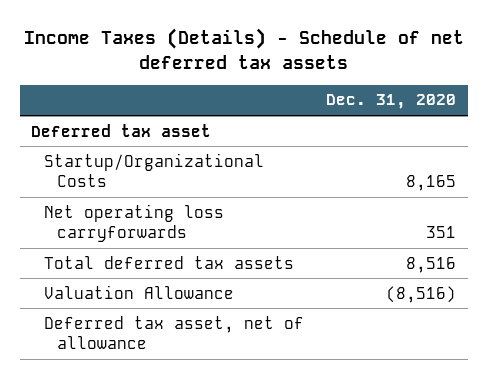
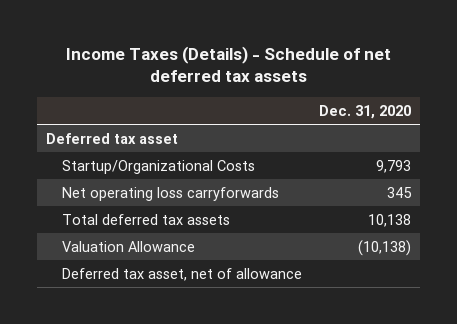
[406,175,457,192] 8,165 -> [376,159,412,173] 9,793
[426,226,457,239] 351 -> [387,186,413,198] 345
[406,256,457,273] 8,516 -> [368,213,412,227] 10,138
[386,285,457,303] (8,516) -> [358,239,412,256] (10,138)

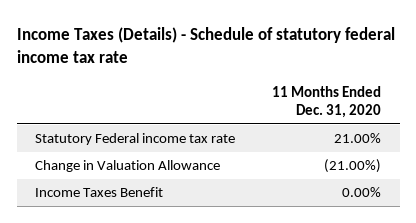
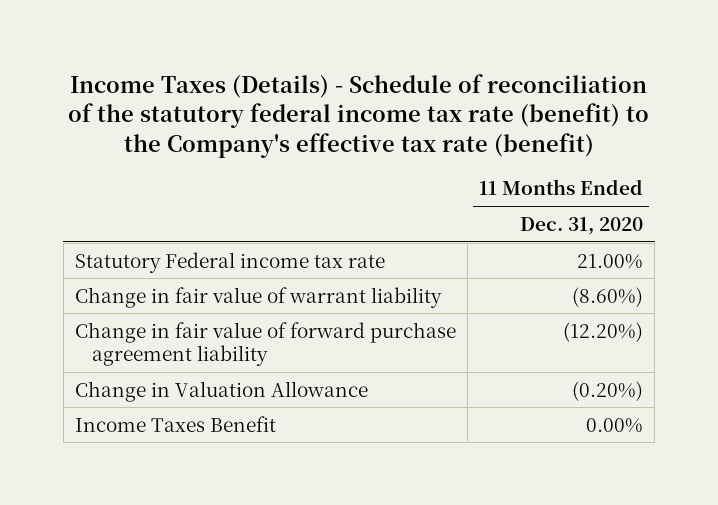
[16,27,395,64] Income Taxes (Details) - Schedule of statutory federal income tax rate -> [68,73,650,158] Income Taxes (Details) - Schedule of reconciliation of the statutory federal income tax rate (benefit) to the Company's effective tax rate (benefit)
none -> [74,286,442,308] Change in fair value of warrant liability
none -> [74,321,456,366] Change in fair value of forward purchase agreement liability
[324,159,382,174] (21.00%) -> [572,380,644,401] (0.20%)

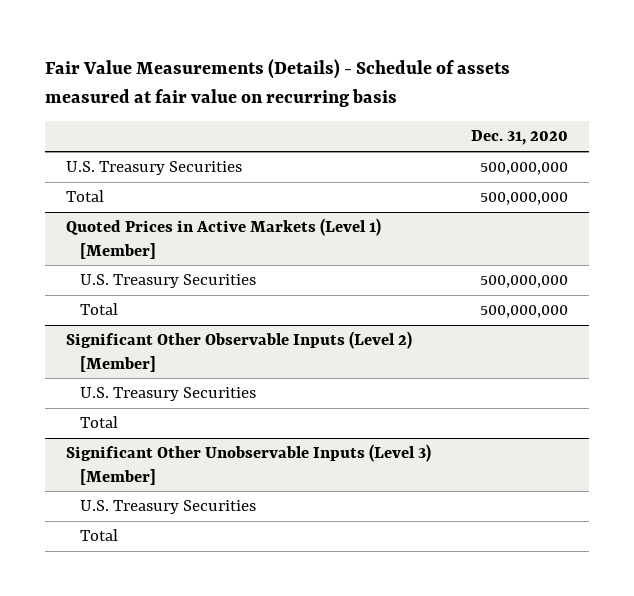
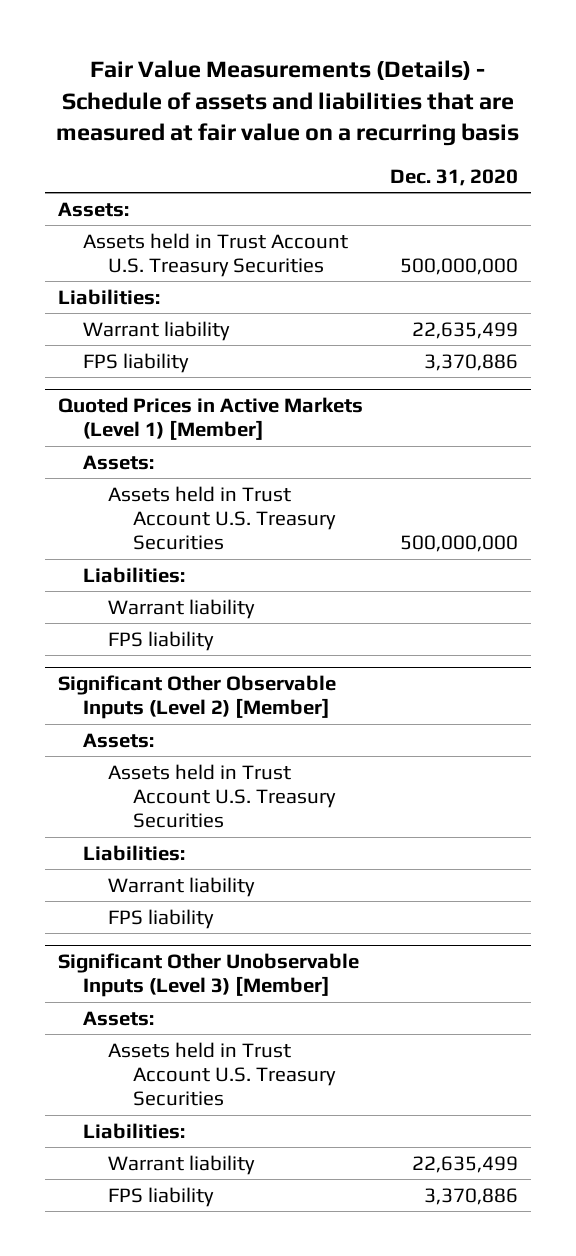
[45,58,511,107] Fair Value Measurements (Details) - Schedule of assets measured at fair value on recurring basis -> [56,60,520,147] Fair Value Measurements (Details) - Schedule of assets and liabilities that are measured at fair value on a recurring basis
[65,190,104,203] Total -> none
none -> [58,201,130,217] Assets:
[65,161,242,176] U.S. Treasury Securities -> [83,232,349,277] Assets held in Trust Account U.S. Treasury Securities
none -> [58,288,161,305] Liabilities:
none -> [83,320,231,341] Warrant liability
none -> [83,352,190,373] FPS liability
[79,303,118,316] Total -> none
none -> [83,454,155,470] Assets:
[79,274,256,289] U.S. Treasury Securities -> [107,485,336,551] Assets held in Trust Account U.S. Treasury Securities
none -> [83,566,186,583] Liabilities:
none -> [107,598,255,619] Warrant liability
none -> [107,630,214,651] FPS liability
[79,416,118,429] Total -> none
none -> [83,732,155,748] Assets:
[79,387,256,402] U.S. Treasury Securities -> [107,763,336,829] Assets held in Trust Account U.S. Treasury Securities
none -> [83,844,186,861] Liabilities:
none -> [107,876,255,897] Warrant liability
none -> [107,908,214,929] FPS liability
[79,529,118,542] Total -> none
none -> [83,1010,155,1026] Assets:
[79,500,256,515] U.S. Treasury Securities -> [107,1041,336,1107] Assets held in Trust Account U.S. Treasury Securities
none -> [83,1122,186,1139] Liabilities:
none -> [107,1154,255,1175] Warrant liability
none -> [107,1186,214,1207] FPS liability

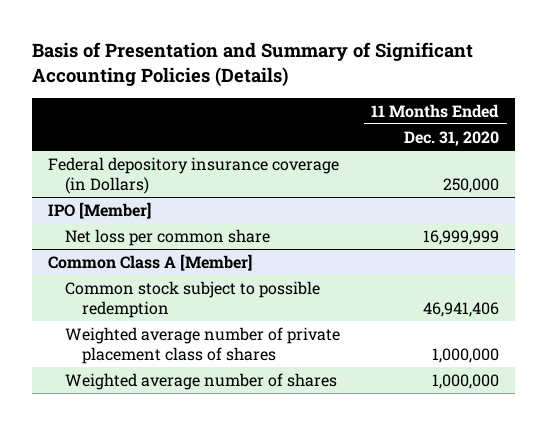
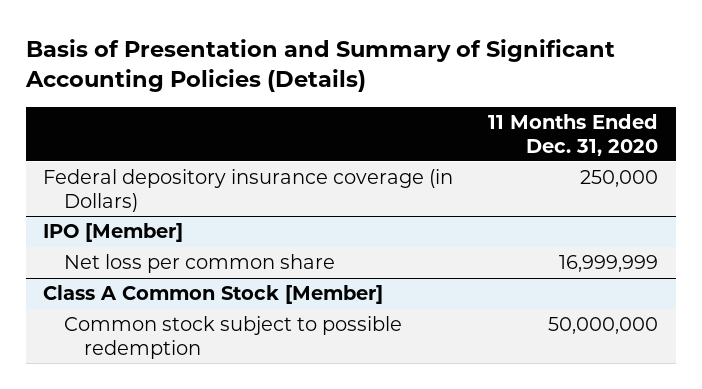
[64,326,340,364] Weighted average number of private placement class of shares -> none
[64,372,337,390] Weighted average number of shares -> none
[47,253,252,271] Common Class A [Member] -> [43,285,384,305] Class A Common Stock [Member]
[422,301,499,317] 46,941,406 -> [548,317,659,335] 50,000,000

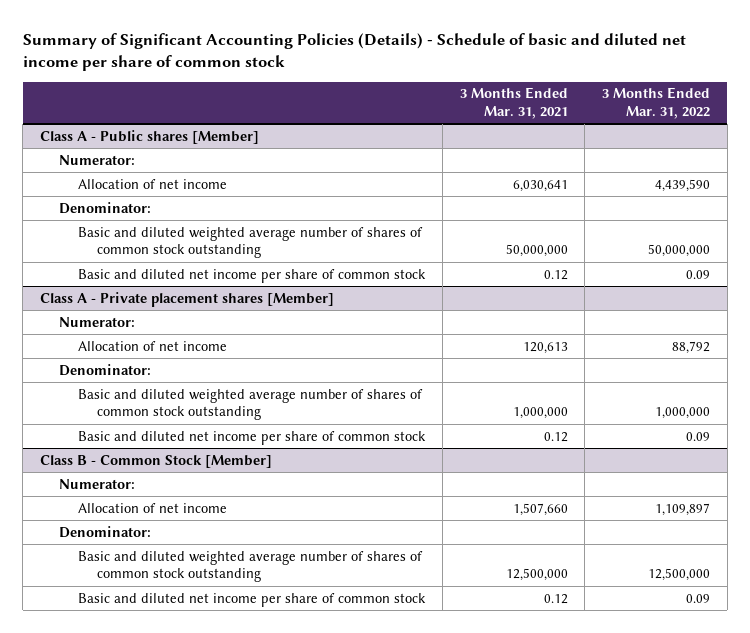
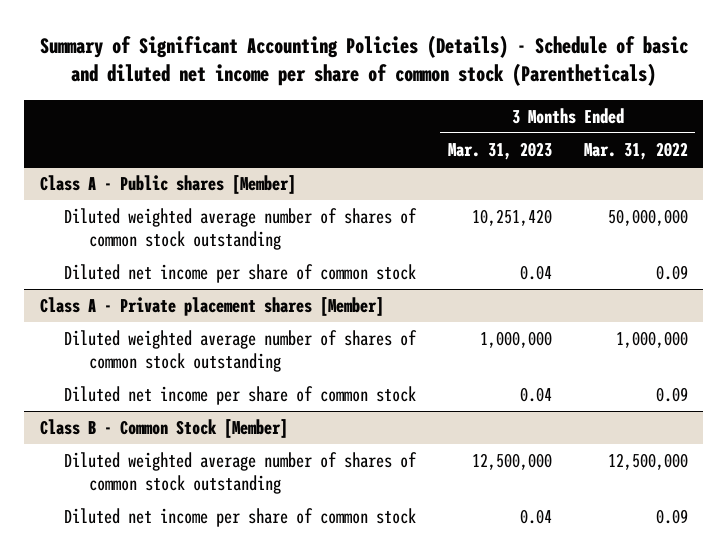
[22,32,686,72] Summary of Significant Accounting Policies (Details) - Schedule of basic and diluted net income per share of common stock -> [39,34,688,87] Summary of Significant Accounting Policies (Details) - Schedule of basic and diluted net income per share of common stock (Parentheticals)
[459,87,568,119] 3 Months Ended Mar. 31, 2021 -> none
none -> [448,141,553,160] Mar. 31, 2023
[59,154,136,165] Numerator: -> none
[78,178,228,189] Allocation of net income -> none
[59,201,152,214] Denominator: -> none
[78,226,424,259] Basic and diluted weighted average number of shares of common stock outstanding -> [64,207,418,250] Diluted weighted average number of shares of common stock outstanding
[78,268,427,283] Basic and diluted net income per share of common stock -> [64,263,417,283] Diluted net income per share of common stock
[59,316,136,327] Numerator: -> none
[78,340,228,351] Allocation of net income -> none
[59,363,152,376] Denominator: -> none
[78,388,424,421] Basic and diluted weighted average number of shares of common stock outstanding -> [64,329,418,372] Diluted weighted average number of shares of common stock outstanding
[78,430,427,445] Basic and diluted net income per share of common stock -> [64,385,417,405] Diluted net income per share of common stock
[59,478,136,489] Numerator: -> none
[78,502,228,513] Allocation of net income -> none
[59,525,152,538] Denominator: -> none
[78,550,424,583] Basic and diluted weighted average number of shares of common stock outstanding -> [64,451,418,494] Diluted weighted average number of shares of common stock outstanding
[78,592,427,607] Basic and diluted net income per share of common stock -> [64,507,417,527] Diluted net income per share of common stock

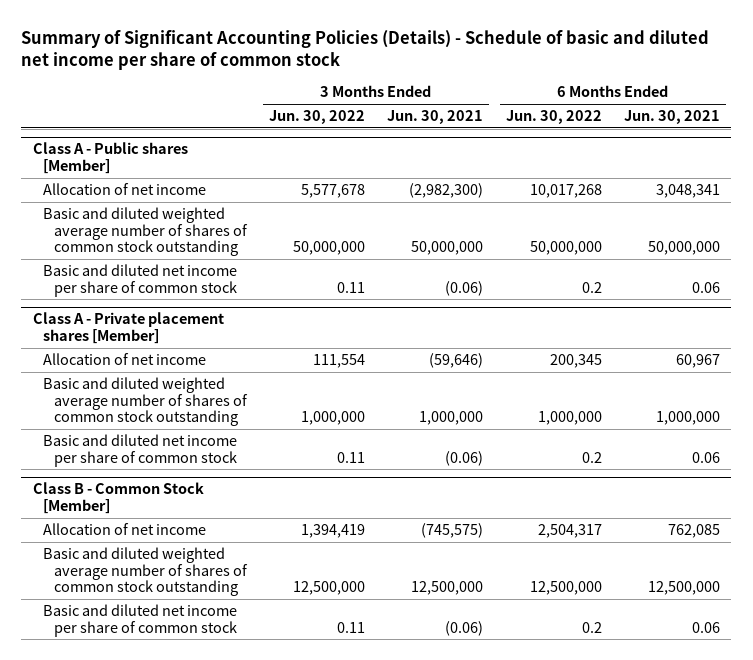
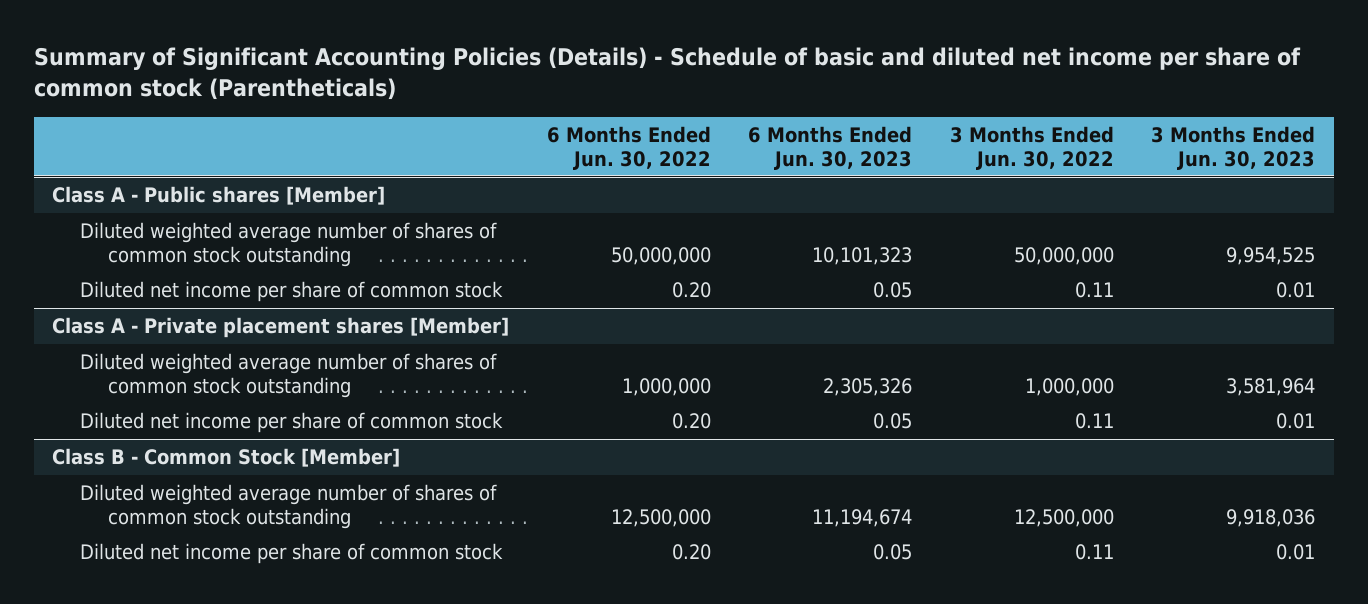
[21,29,710,70] Summary of Significant Accounting Policies (Details) - Schedule of basic and diluted net income per share of common stock -> [33,47,1301,101] Summary of Significant Accounting Policies (Details) - Schedule of basic and diluted net income per share of common stock (Parentheticals)
[387,110,484,125] Jun. 30, 2021 -> none
[624,110,721,125] Jun. 30, 2021 -> none
none -> [748,125,913,170] 6 Months Ended Jun. 30, 2023
none -> [1151,125,1316,170] 3 Months Ended Jun. 30, 2023
[43,183,207,196] Allocation of net income -> none
[43,207,248,257] Basic and diluted weighted average number of shares of common stock outstanding -> [80,222,498,267] Diluted weighted average number of shares of common stock outstanding
[43,264,238,297] Basic and diluted net income per share of common stock -> [80,281,504,303] Diluted net income per share of common stock
[581,281,602,293] 0.2 -> [671,282,711,299] 0.20
[43,353,207,366] Allocation of net income -> none
[43,377,248,427] Basic and diluted weighted average number of shares of common stock outstanding -> [80,353,498,398] Diluted weighted average number of shares of common stock outstanding
[43,434,238,467] Basic and diluted net income per share of common stock -> [80,412,504,434] Diluted net income per share of common stock
[581,451,602,463] 0.2 -> [671,413,711,430] 0.20
[43,523,207,536] Allocation of net income -> none
[43,547,248,597] Basic and diluted weighted average number of shares of common stock outstanding -> [80,484,498,529] Diluted weighted average number of shares of common stock outstanding
[43,604,238,637] Basic and diluted net income per share of common stock -> [80,543,504,565] Diluted net income per share of common stock
[581,621,602,633] 0.2 -> [671,544,711,561] 0.20

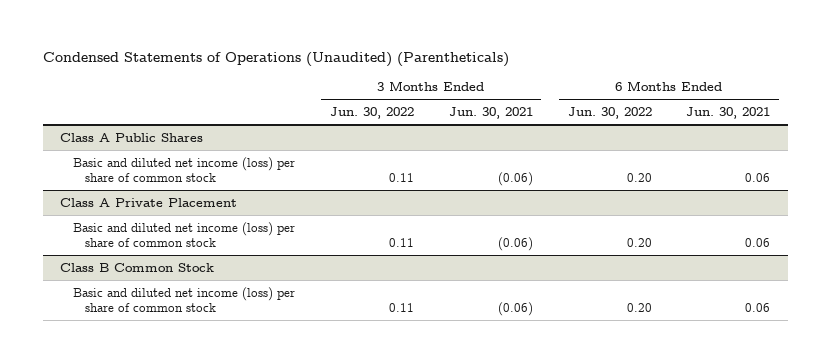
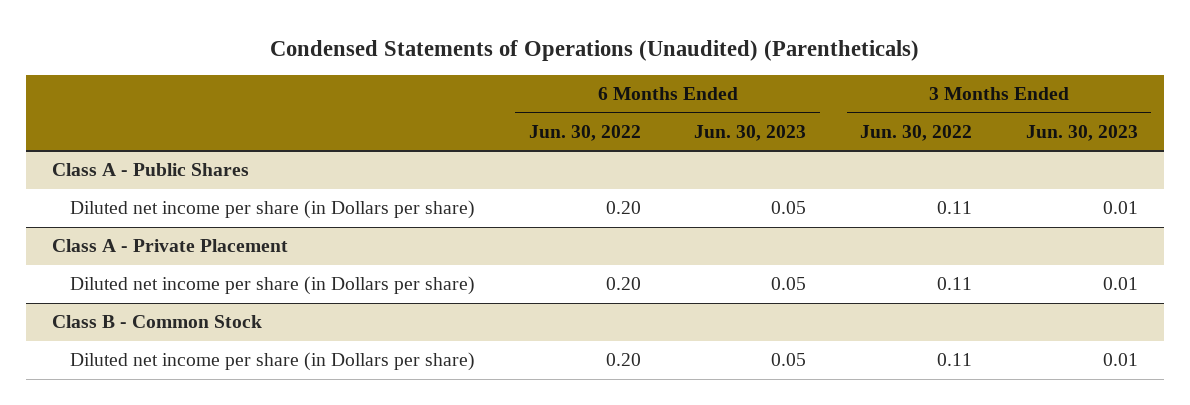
[448,107,533,120] Jun. 30, 2021 -> none
[686,107,771,120] Jun. 30, 2021 -> none
none -> [694,124,807,141] Jun. 30, 2023
none -> [1025,124,1138,141] Jun. 30, 2023
[60,132,204,142] Class A Public Shares -> [52,163,250,177] Class A - Public Shares
[72,156,295,183] Basic and diluted net income (loss) per share of common stock -> [70,200,476,220] Diluted net income per share (in Dollars per share)
[60,197,238,207] Class A Private Placement -> [52,239,289,253] Class A - Private Placement
[72,221,295,248] Basic and diluted net income (loss) per share of common stock -> [70,276,476,296] Diluted net income per share (in Dollars per share)
[60,262,215,272] Class B Common Stock -> [52,315,263,329] Class B - Common Stock
[72,286,295,313] Basic and diluted net income (loss) per share of common stock -> [70,352,476,372] Diluted net income per share (in Dollars per share)

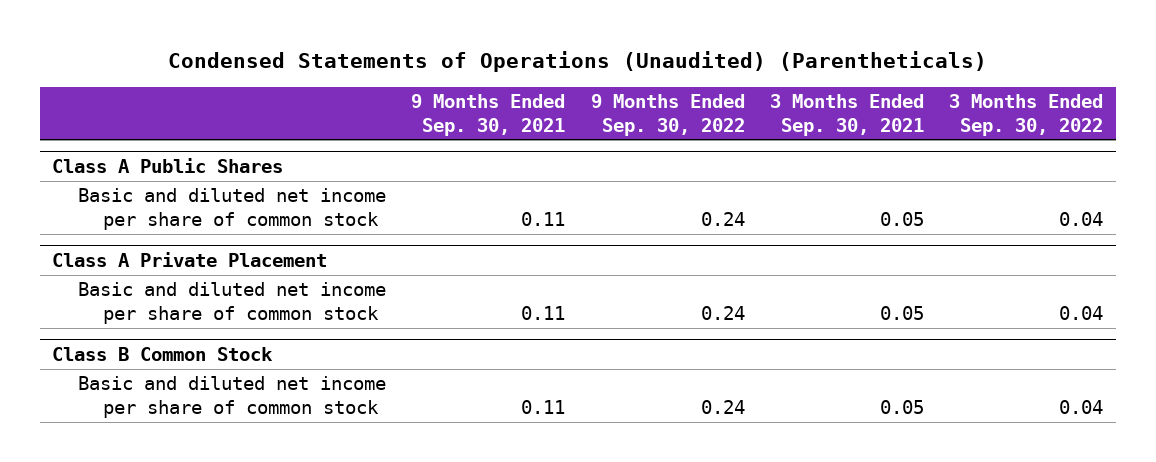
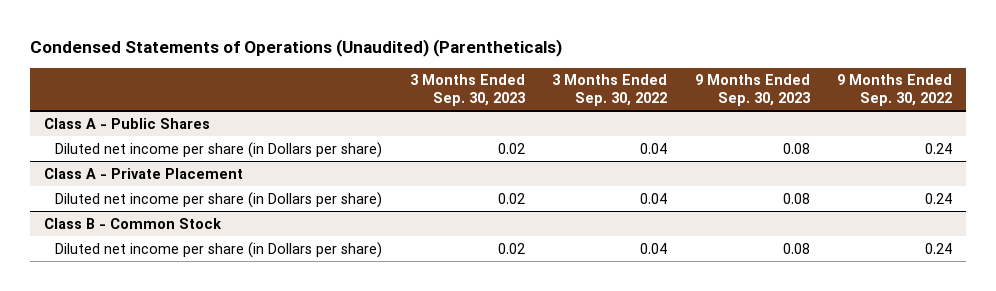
[411,93,566,136] 9 Months Ended Sep. 30, 2021 -> none
[769,93,924,136] 3 Months Ended Sep. 30, 2021 -> none
none -> [409,74,525,107] 3 Months Ended Sep. 30, 2023
none -> [694,74,810,107] 9 Months Ended Sep. 30, 2023
[52,158,284,174] Class A Public Shares -> [43,117,210,129] Class A - Public Shares
[77,188,386,230] Basic and diluted net income per share of common stock -> [55,141,383,158] Diluted net income per share (in Dollars per share)
[52,252,328,268] Class A Private Placement -> [43,167,243,179] Class A - Private Placement
[77,282,386,324] Basic and diluted net income per share of common stock -> [55,191,383,208] Diluted net income per share (in Dollars per share)
[52,347,274,362] Class B Common Stock -> [43,217,222,229] Class B - Common Stock
[77,376,386,418] Basic and diluted net income per share of common stock -> [55,241,383,258] Diluted net income per share (in Dollars per share)

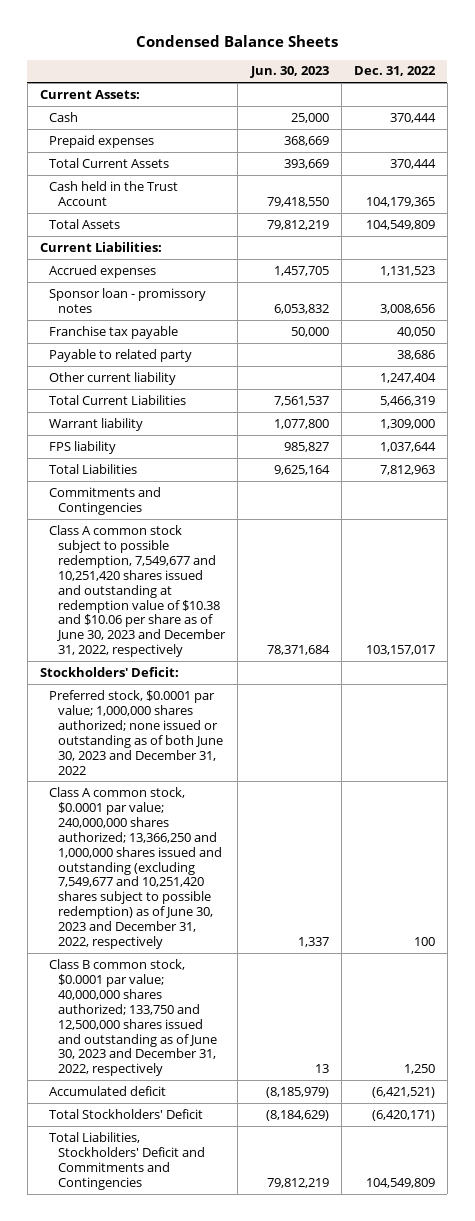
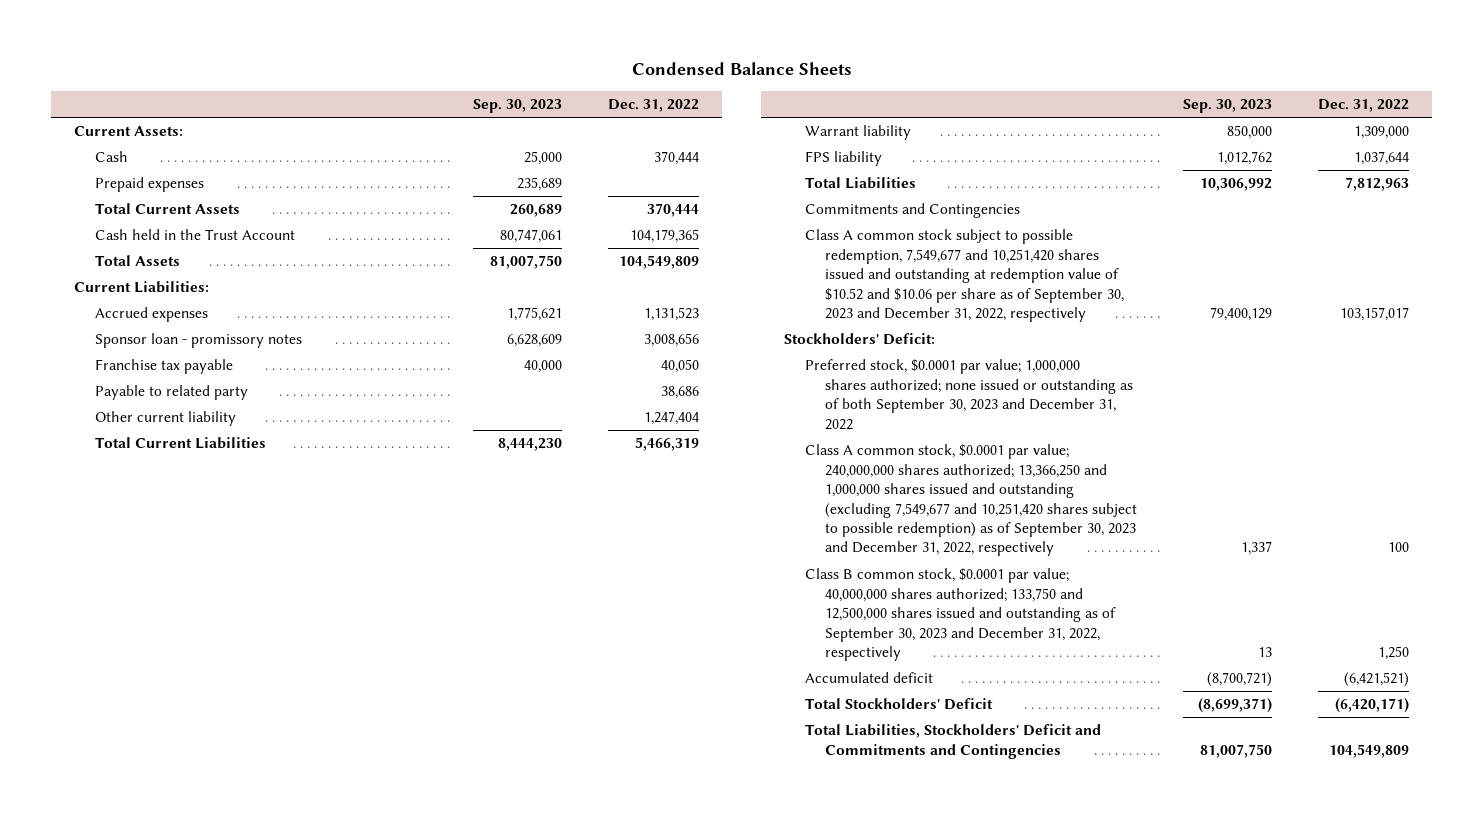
[249,66,329,79] Jun. 30, 2023 -> none
none -> [473,98,563,113] Sep. 30, 2023
[49,524,227,658] Class A common stock subject to possible redemption, 7,549,677 and 10,251,420 shares issued and outstanding at redemption value of $10.38 and $10.06 per share as of June 30, 2023 and December 31, 2022, respectively -> [804,229,1125,323] Class A common stock subject to possible redemption, 7,549,677 and 10,251,420 shares issued and outstanding at redemption value of $10.52 and $10.06 per share as of September 30, 2023 and December 31, 2022, respectively
[49,689,224,775] Preferred stock, $0.0001 par value; 1,000,000 shares authorized; none issued or outstanding as of both June 30, 2023 and December 31, 2022 -> [804,359,1134,430] Preferred stock, $0.0001 par value; 1,000,000 shares authorized; none issued or outstanding as of both September 30, 2023 and December 31, 2022
[49,786,223,950] Class A common stock, $0.0001 par value; 240,000,000 shares authorized; 13,366,250 and 1,000,000 shares issued and outstanding (excluding 7,549,677 and 10,251,420 shares subject to possible redemption) as of June 30, 2023 and December 31, 2022, respectively -> [804,444,1138,557] Class A common stock, $0.0001 par value; 240,000,000 shares authorized; 13,366,250 and 1,000,000 shares issued and outstanding (excluding 7,549,677 and 10,251,420 shares subject to possible redemption) as of September 30, 2023 and December 31, 2022, respectively
[49,958,218,1077] Class B common stock, $0.0001 par value; 40,000,000 shares authorized; 133,750 and 12,500,000 shares issued and outstanding as of June 30, 2023 and December 31, 2022, respectively -> [804,568,1117,662] Class B common stock, $0.0001 par value; 40,000,000 shares authorized; 133,750 and 12,500,000 shares issued and outstanding as of September 30, 2023 and December 31, 2022, respectively

